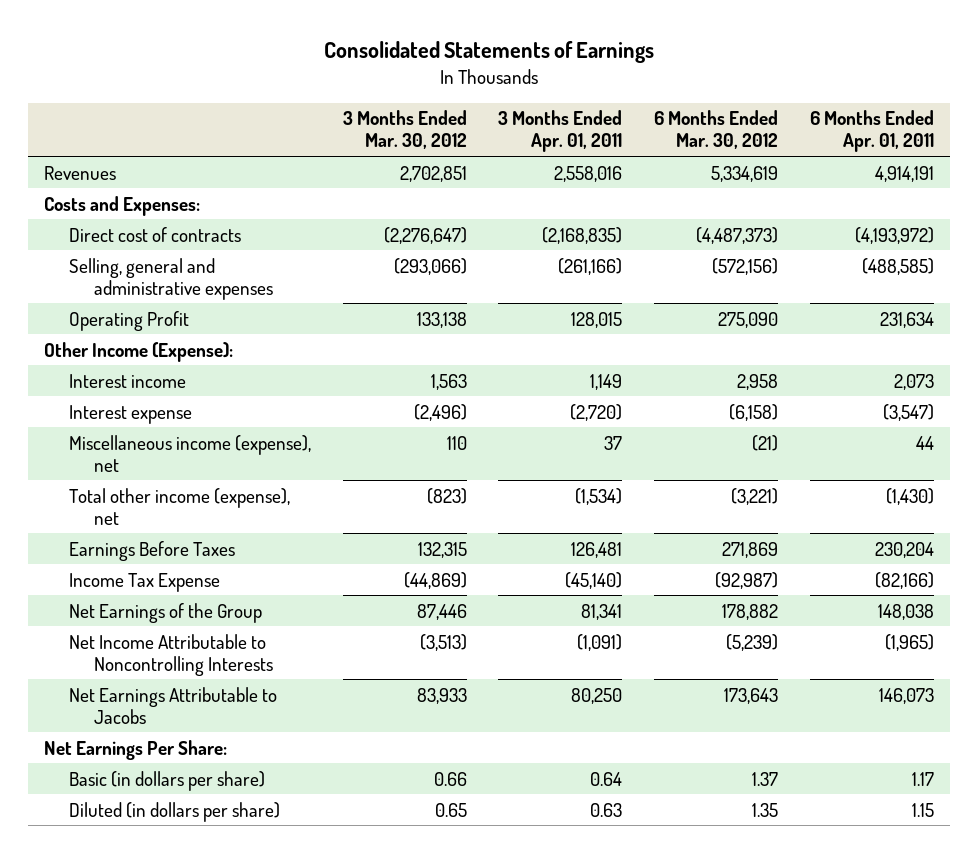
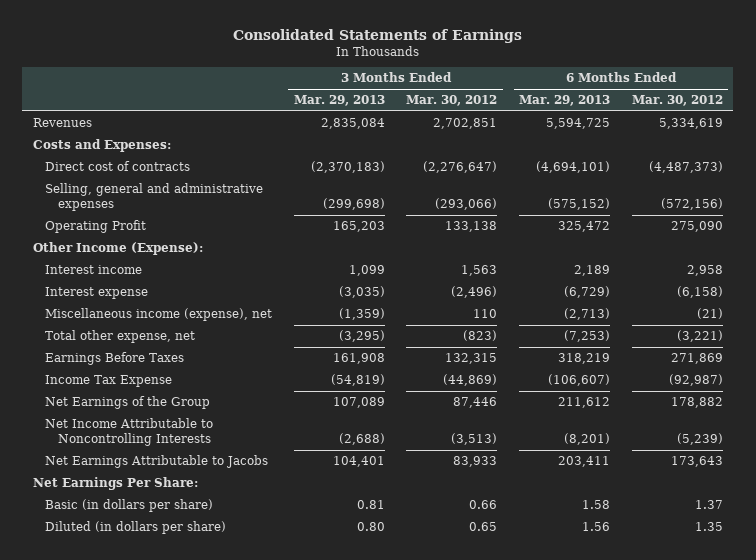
[498,110,623,153] 3 Months Ended Apr. 01, 2011 -> none
[809,110,934,153] 6 Months Ended Apr. 01, 2011 -> none
none -> [293,95,385,107] Mar. 29, 2013
none -> [519,95,611,107] Mar. 29, 2013
[68,487,290,525] Total other income (expense), net -> [45,330,196,344] Total other expense, net

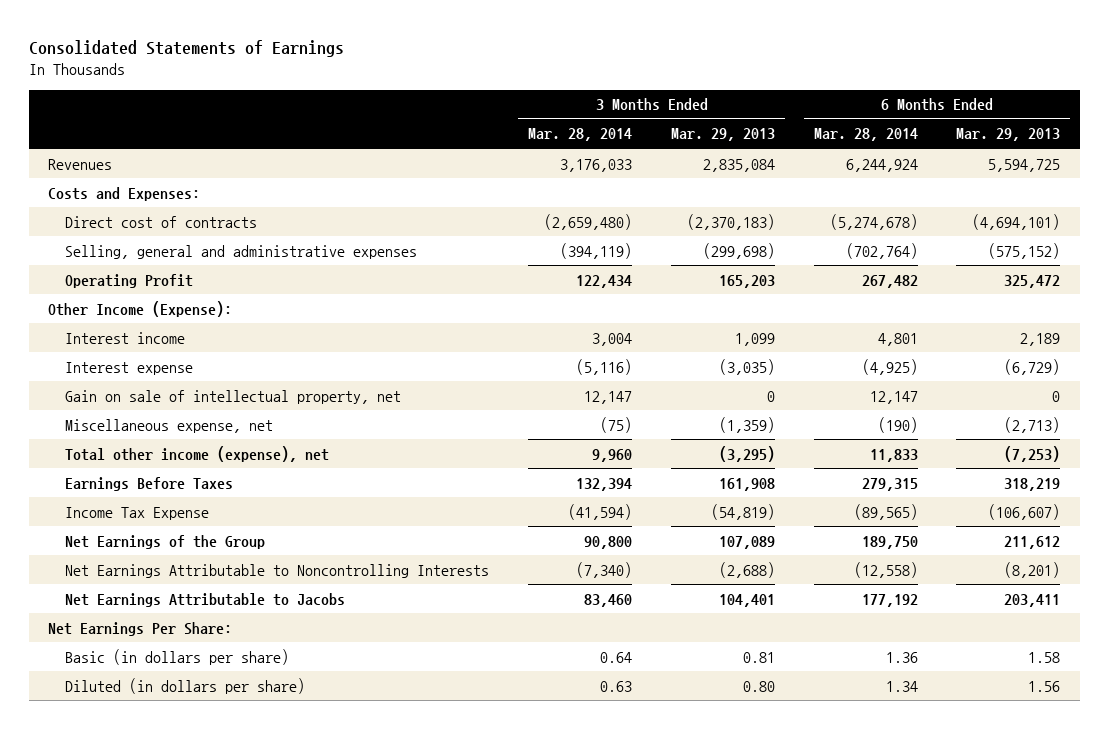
[406,95,498,107] Mar. 30, 2012 -> none
[631,95,723,107] Mar. 30, 2012 -> none
none -> [528,128,633,142] Mar. 28, 2014
none -> [813,128,918,142] Mar. 28, 2014
none -> [65,389,402,404] Gain on sale of intellectual property, net
[45,308,273,322] Miscellaneous income (expense), net -> [65,418,274,433] Miscellaneous expense, net
[45,330,196,344] Total other expense, net -> [65,445,330,462] Total other income (expense), net
[45,418,214,446] Net Income Attributable to Noncontrolling Interests -> [65,563,490,578] Net Earnings Attributable to Noncontrolling Interests

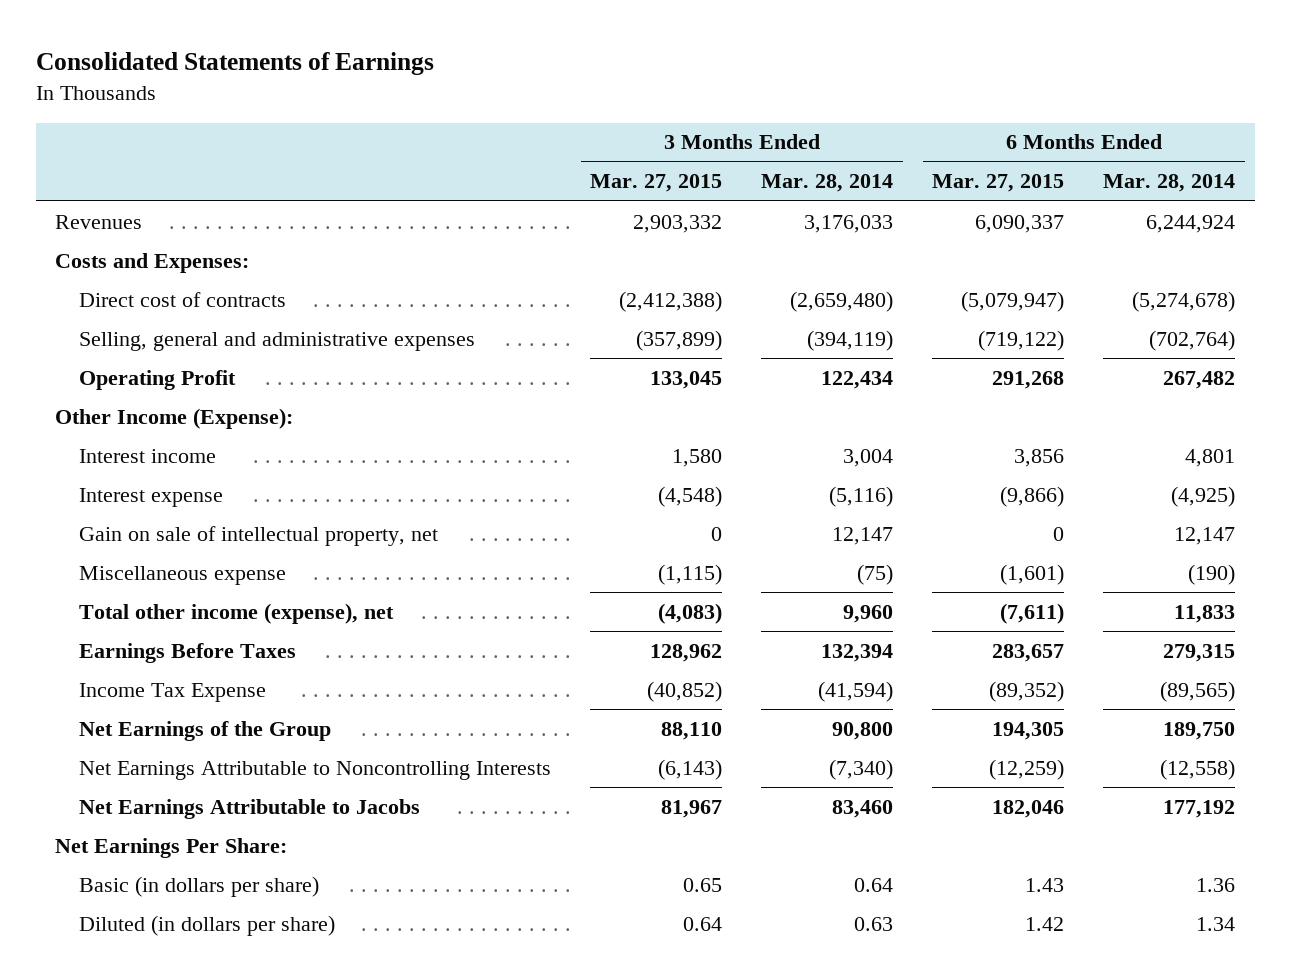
[670,128,775,142] Mar. 29, 2013 -> none
[956,128,1061,142] Mar. 29, 2013 -> none
none -> [590,174,723,193] Mar. 27, 2015
none -> [932,174,1065,193] Mar. 27, 2015
[65,418,274,433] Miscellaneous expense, net -> [79,565,287,585] Miscellaneous expense

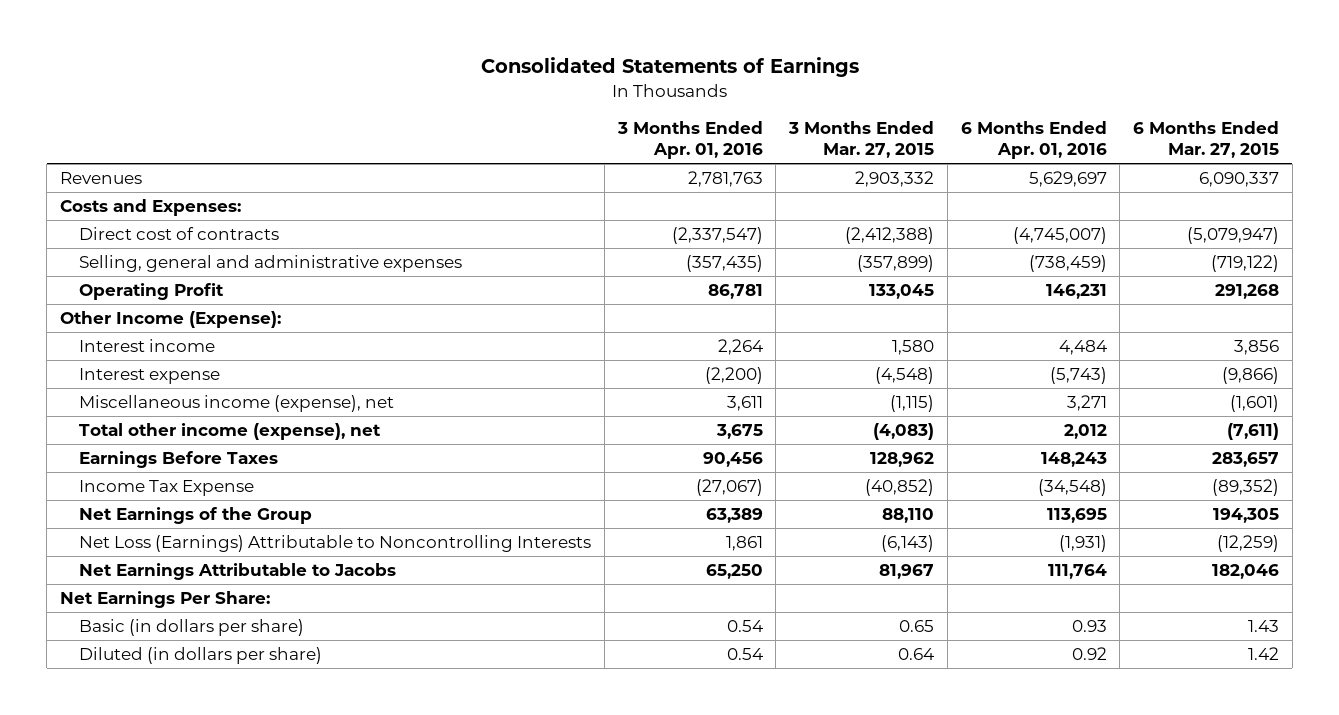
[761,174,894,193] Mar. 28, 2014 -> none
[1103,174,1236,193] Mar. 28, 2014 -> none
none -> [616,120,763,160] 3 Months Ended Apr. 01, 2016
none -> [960,120,1107,160] 6 Months Ended Apr. 01, 2016
[79,525,439,546] Gain on sale of intellectual property, net -> none
[79,565,287,585] Miscellaneous expense -> [79,395,395,413] Miscellaneous income (expense), net
[79,760,552,780] Net Earnings Attributable to Noncontrolling Interests -> [79,535,592,553] Net Loss (Earnings) Attributable to Noncontrolling Interests

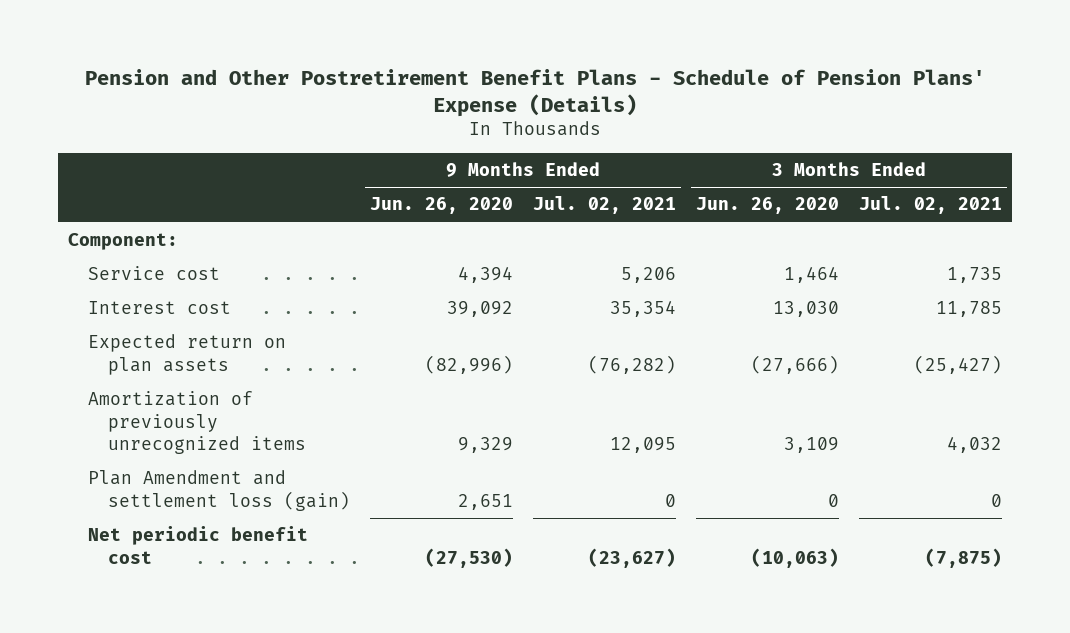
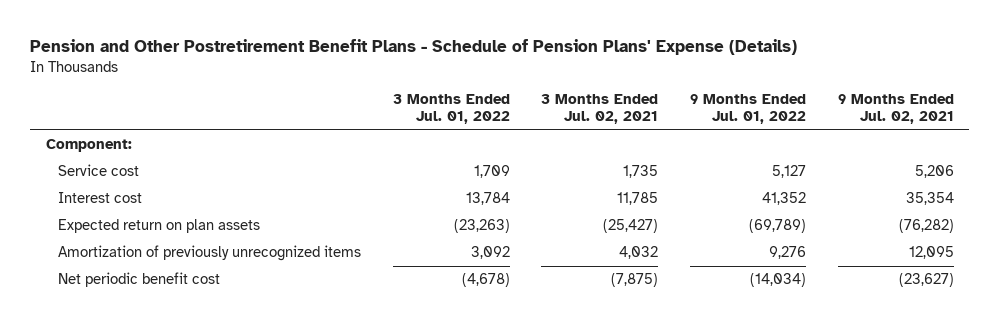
[369,197,513,215] Jun. 26, 2020 -> none
[695,197,839,215] Jun. 26, 2020 -> none
none -> [392,94,510,124] 3 Months Ended Jul. 01, 2022
none -> [689,94,806,124] 9 Months Ended Jul. 01, 2022
[87,470,350,511] Plan Amendment and settlement loss (gain) -> none

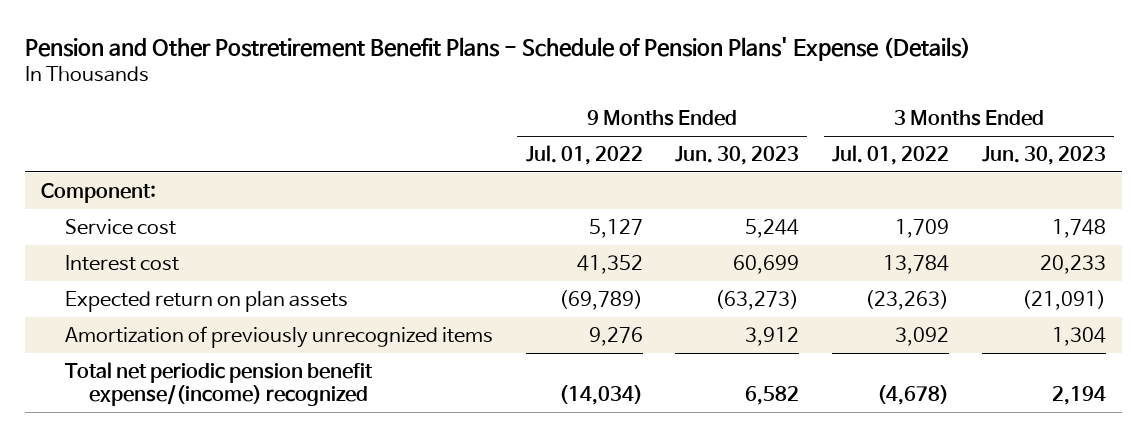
[541,94,659,124] 3 Months Ended Jul. 02, 2021 -> none
[837,94,954,124] 9 Months Ended Jul. 02, 2021 -> none
none -> [675,145,800,165] Jun. 30, 2023
none -> [981,145,1106,165] Jun. 30, 2023
[57,272,220,288] Net periodic benefit cost -> [64,361,373,406] Total net periodic pension benefit expense/(income) recognized

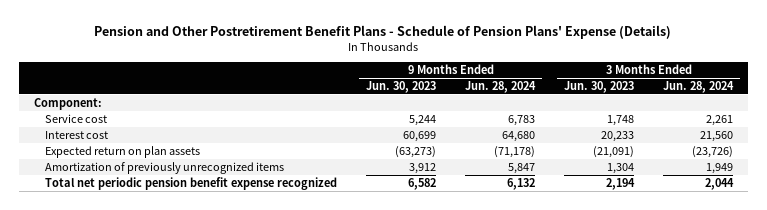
[525,144,643,165] Jul. 01, 2022 -> none
[831,144,949,165] Jul. 01, 2022 -> none
none -> [465,80,537,93] Jun. 28, 2024
none -> [663,80,735,93] Jun. 28, 2024
[64,361,373,406] Total net periodic pension benefit expense/(income) recognized -> [45,176,338,190] Total net periodic pension benefit expense recognized

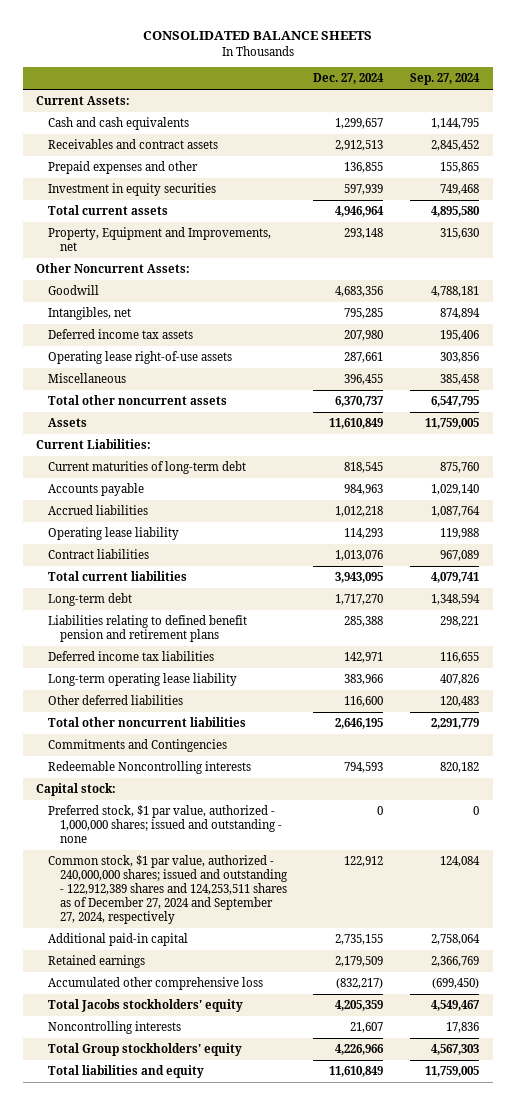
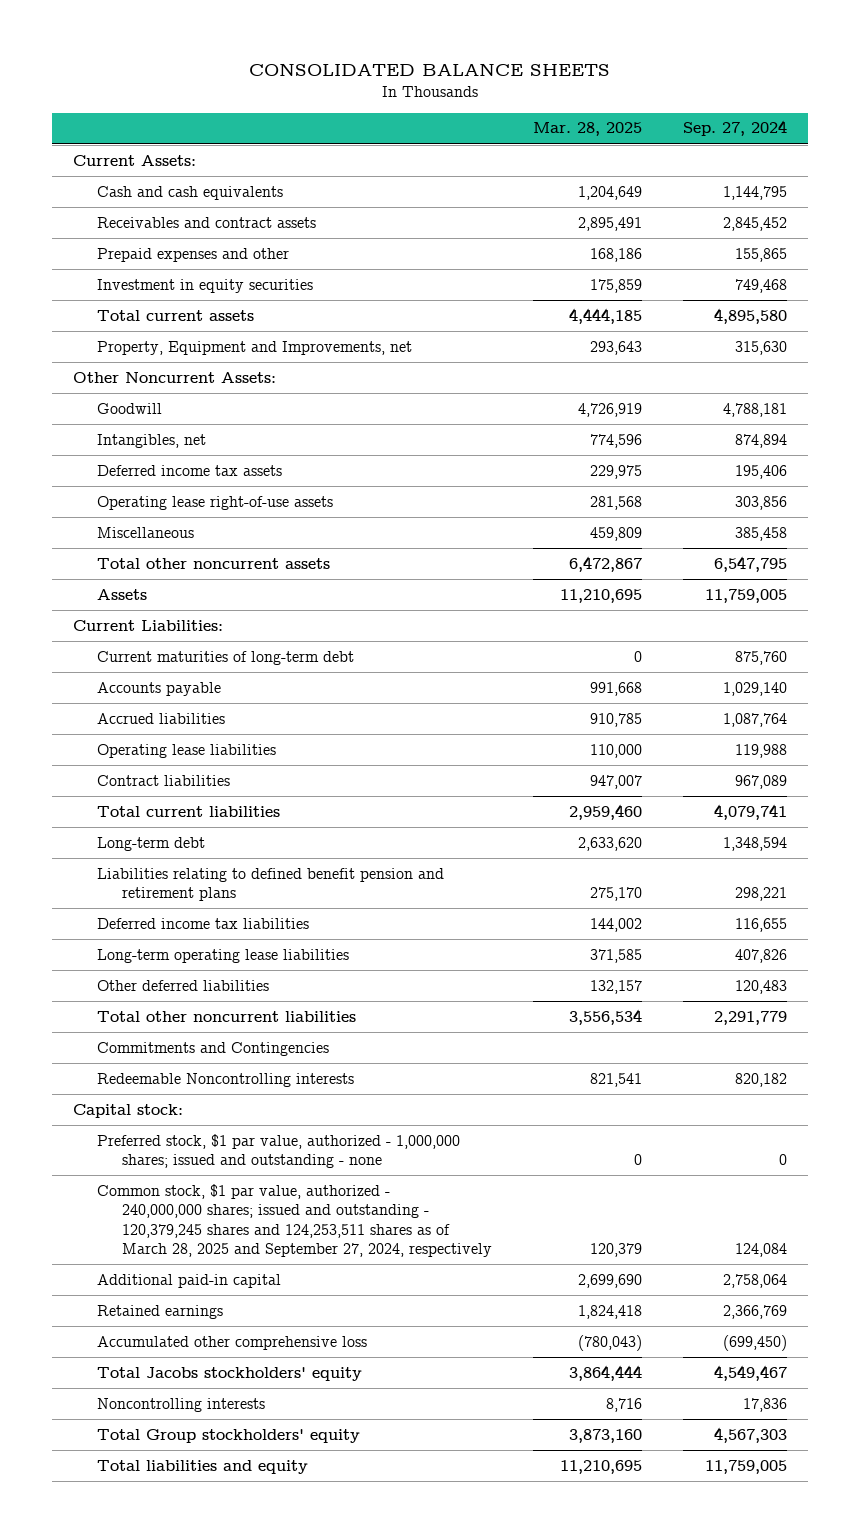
[313,73,385,85] Dec. 27, 2024 -> none
none -> [532,122,642,137] Mar. 28, 2025
[47,527,179,541] Operating lease liability -> [97,743,277,758] Operating lease liabilities
[47,673,237,687] Long-term operating lease liability -> [97,948,350,963] Long-term operating lease liabilities
[47,855,288,925] Common stock, $1 par value, authorized - 240,000,000 shares; issued and outstanding - 122,912,389 shares and 124,253,511 shares as of December 27, 2024 and September 27, 2024, respectively -> [97,1183,492,1257] Common stock, $1 par value, authorized - 240,000,000 shares; issued and outstanding - 120,379,245 shares and 124,253,511 shares as of March 28, 2025 and September 27, 2024, respectively

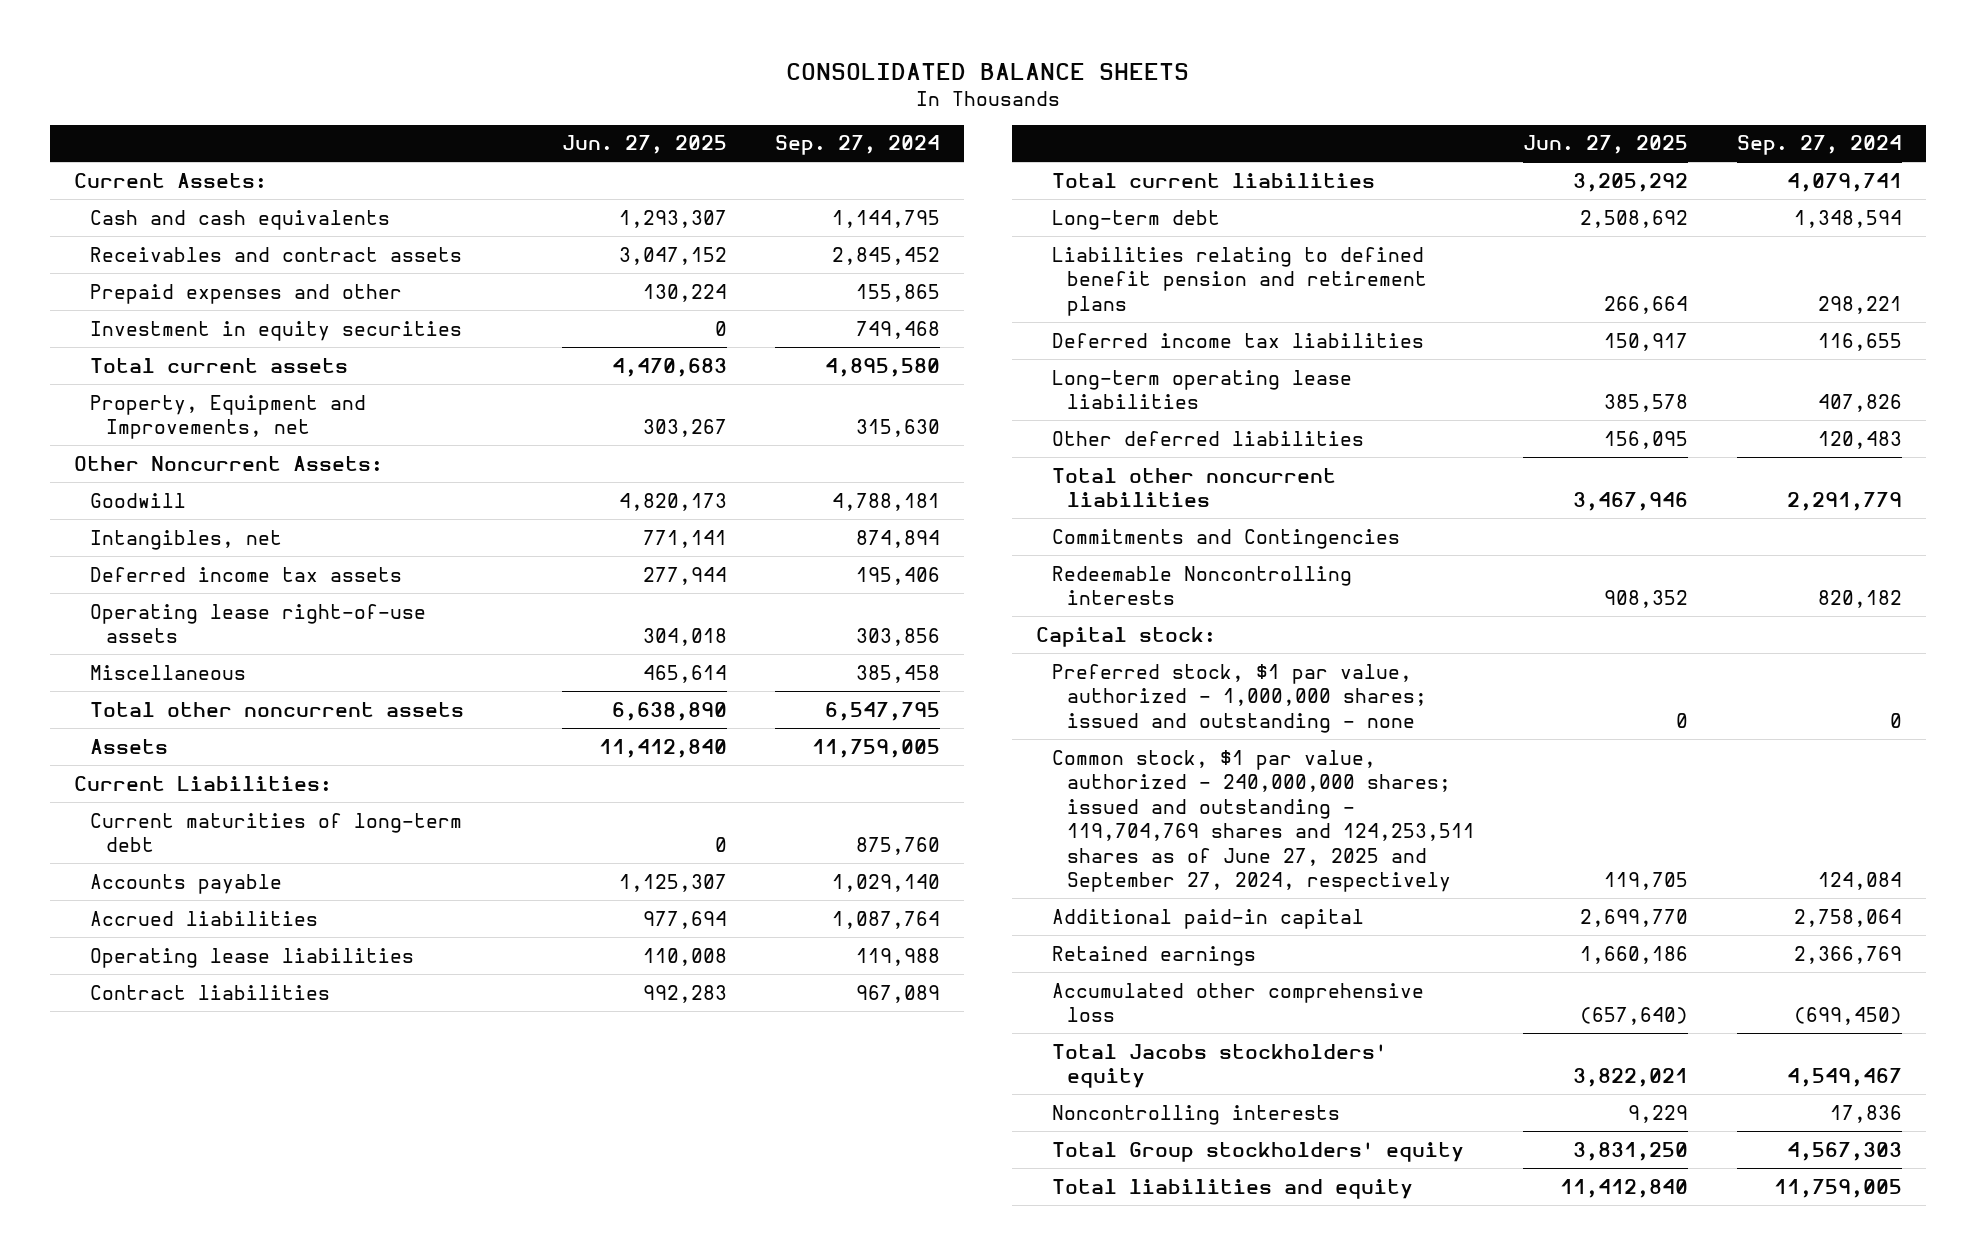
[532,122,642,137] Mar. 28, 2025 -> none
none -> [561,135,727,155] Jun. 27, 2025
[97,1183,492,1257] Common stock, $1 par value, authorized - 240,000,000 shares; issued and outstanding - 120,379,245 shares and 124,253,511 shares as of March 28, 2025 and September 27, 2024, respectively -> [1051,749,1476,893] Common stock, $1 par value, authorized - 240,000,000 shares; issued and outstanding - 119,704,769 shares and 124,253,511 shares as of June 27, 2025 and September 27, 2024, respectively

